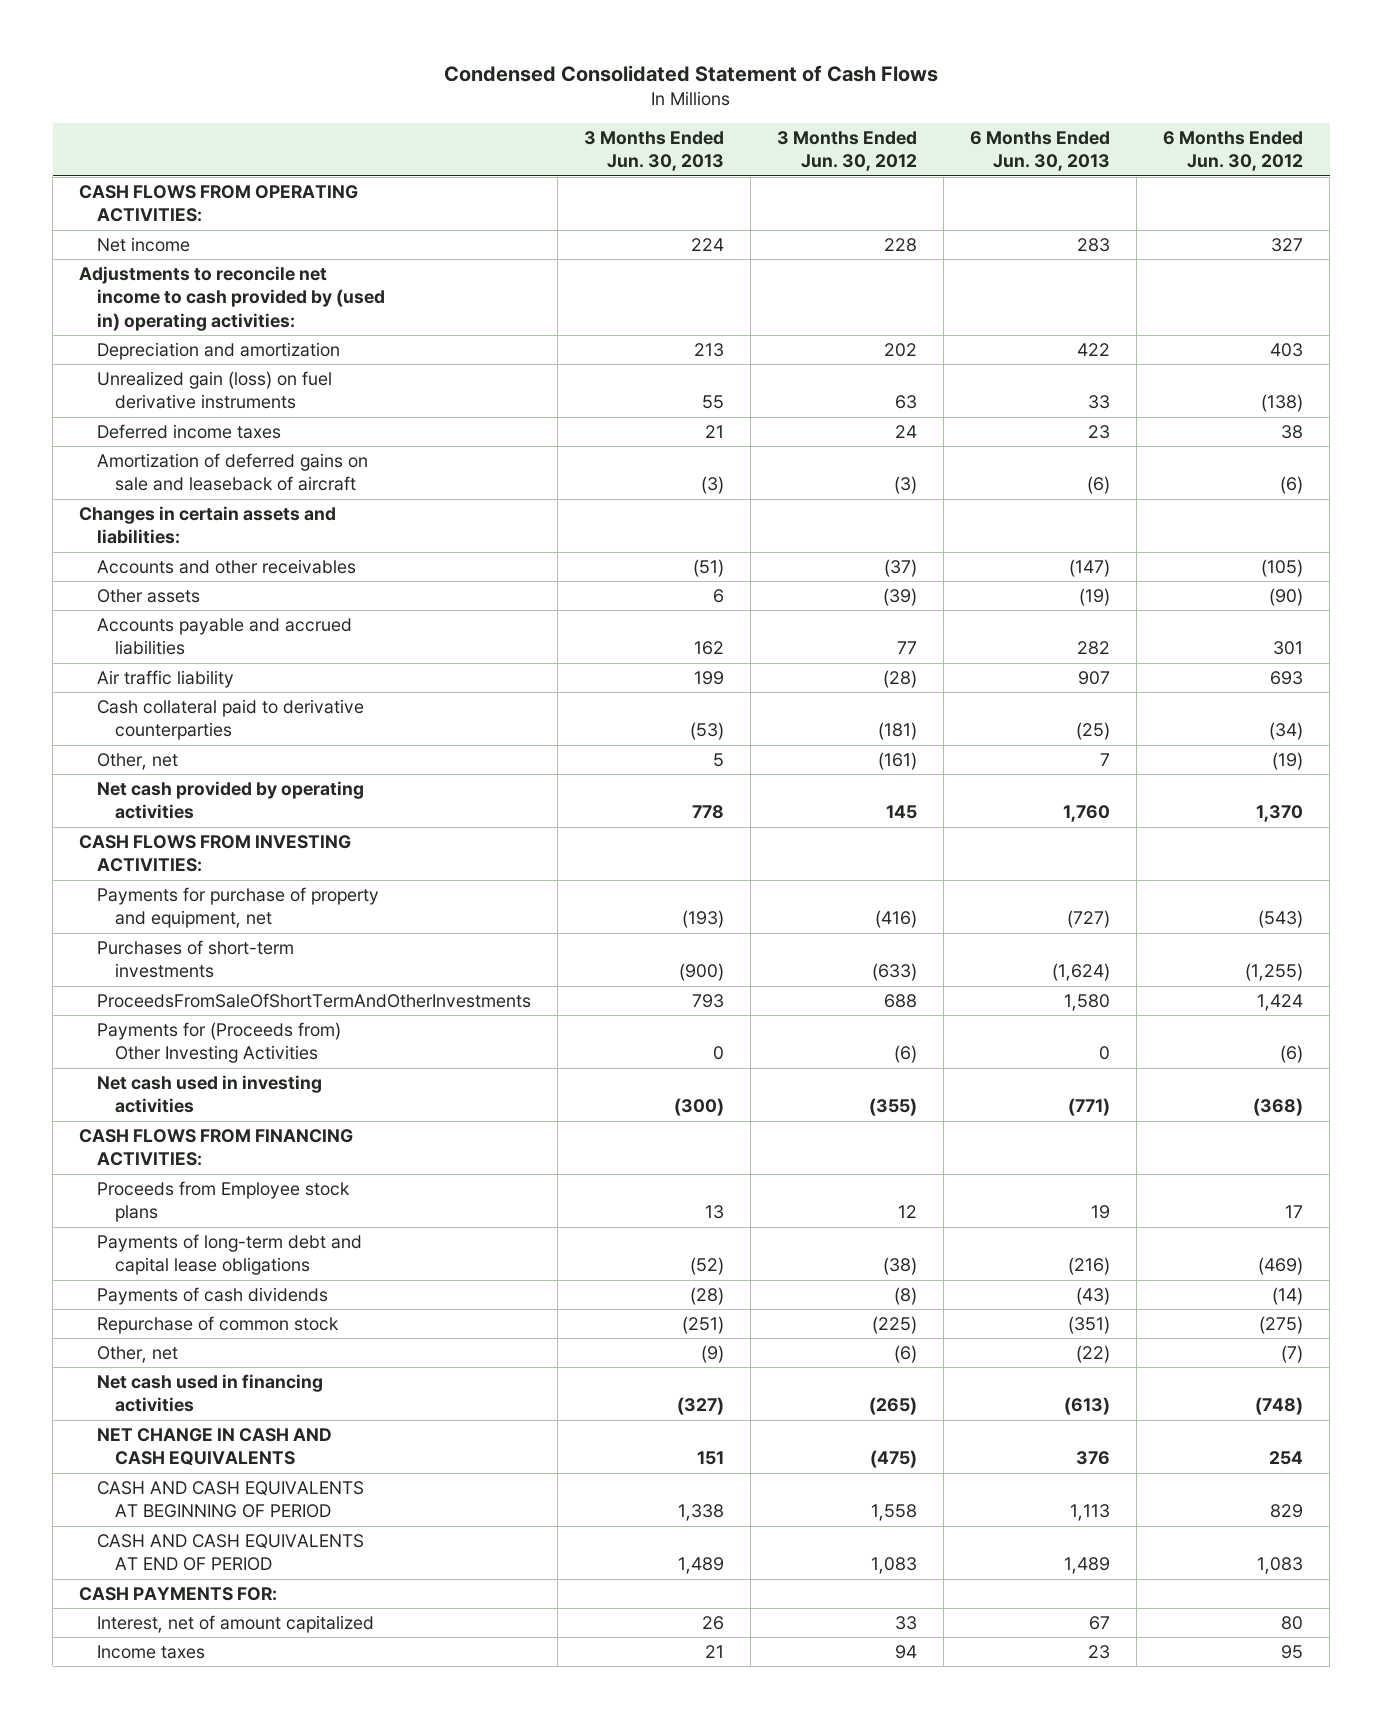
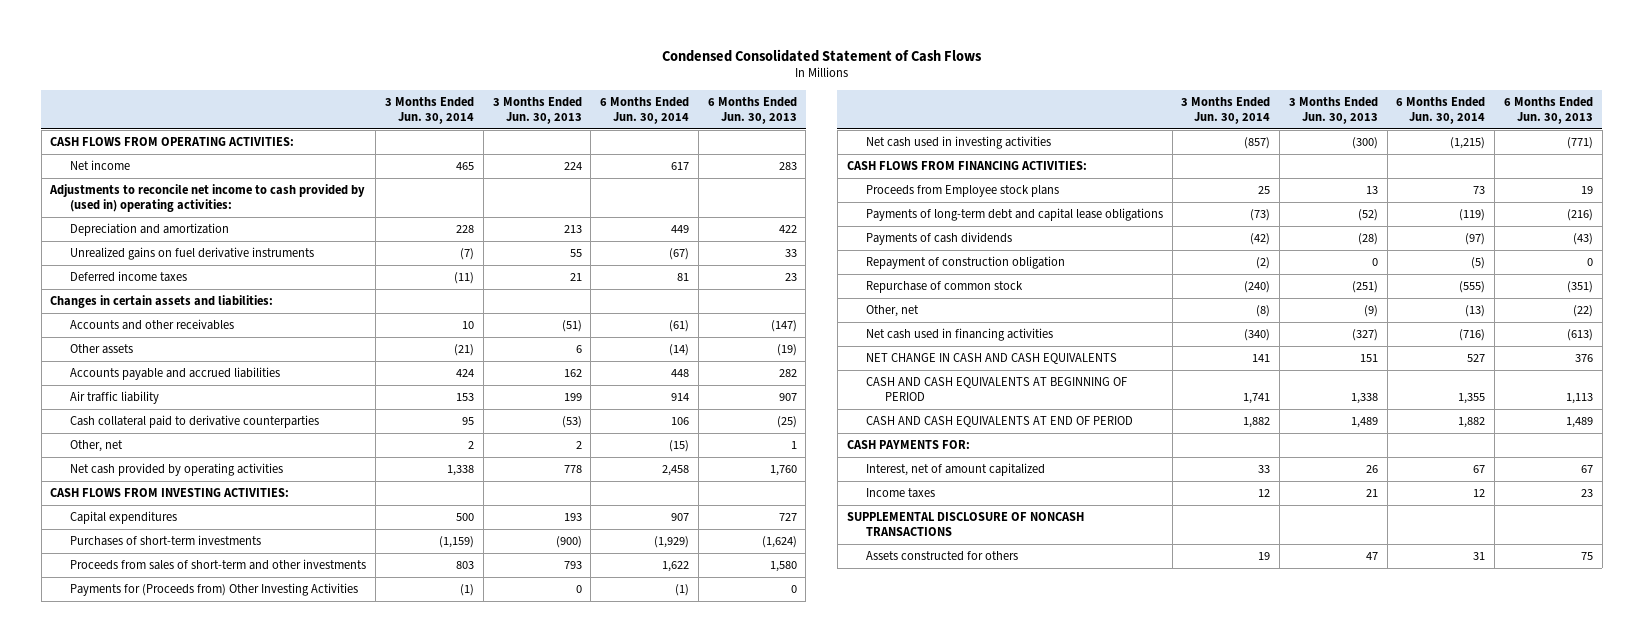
[777,131,918,172] 3 Months Ended Jun. 30, 2012 -> none
[1163,131,1304,172] 6 Months Ended Jun. 30, 2012 -> none
none -> [385,97,475,125] 3 Months Ended Jun. 30, 2014
none -> [600,97,690,125] 6 Months Ended Jun. 30, 2014
[96,371,332,410] Unrealized gain (loss) on fuel derivative instruments -> [69,247,314,261] Unrealized gains on fuel derivative instruments
[96,453,368,492] Amortization of deferred gains on sale and leaseback of aircraft -> none
[713,753,725,768] 5 -> [575,441,582,450] 2
[1100,753,1111,767] 7 -> [790,441,797,450] 1
[96,887,379,929] Payments for purchase of property and equipment, net -> none
none -> [69,511,177,525] Capital expenditures
[96,993,531,1009] ProceedsFromSaleOfShortTermAndOtherInvestments -> [69,559,366,571] Proceeds from sales of short-term and other investments
none -> [865,256,1065,270] Repayment of construction obligation
none -> [846,512,1084,537] SUPPLEMENTAL DISCLOSURE OF NONCASH TRANSACTIONS
none -> [865,551,1018,562] Assets constructed for others

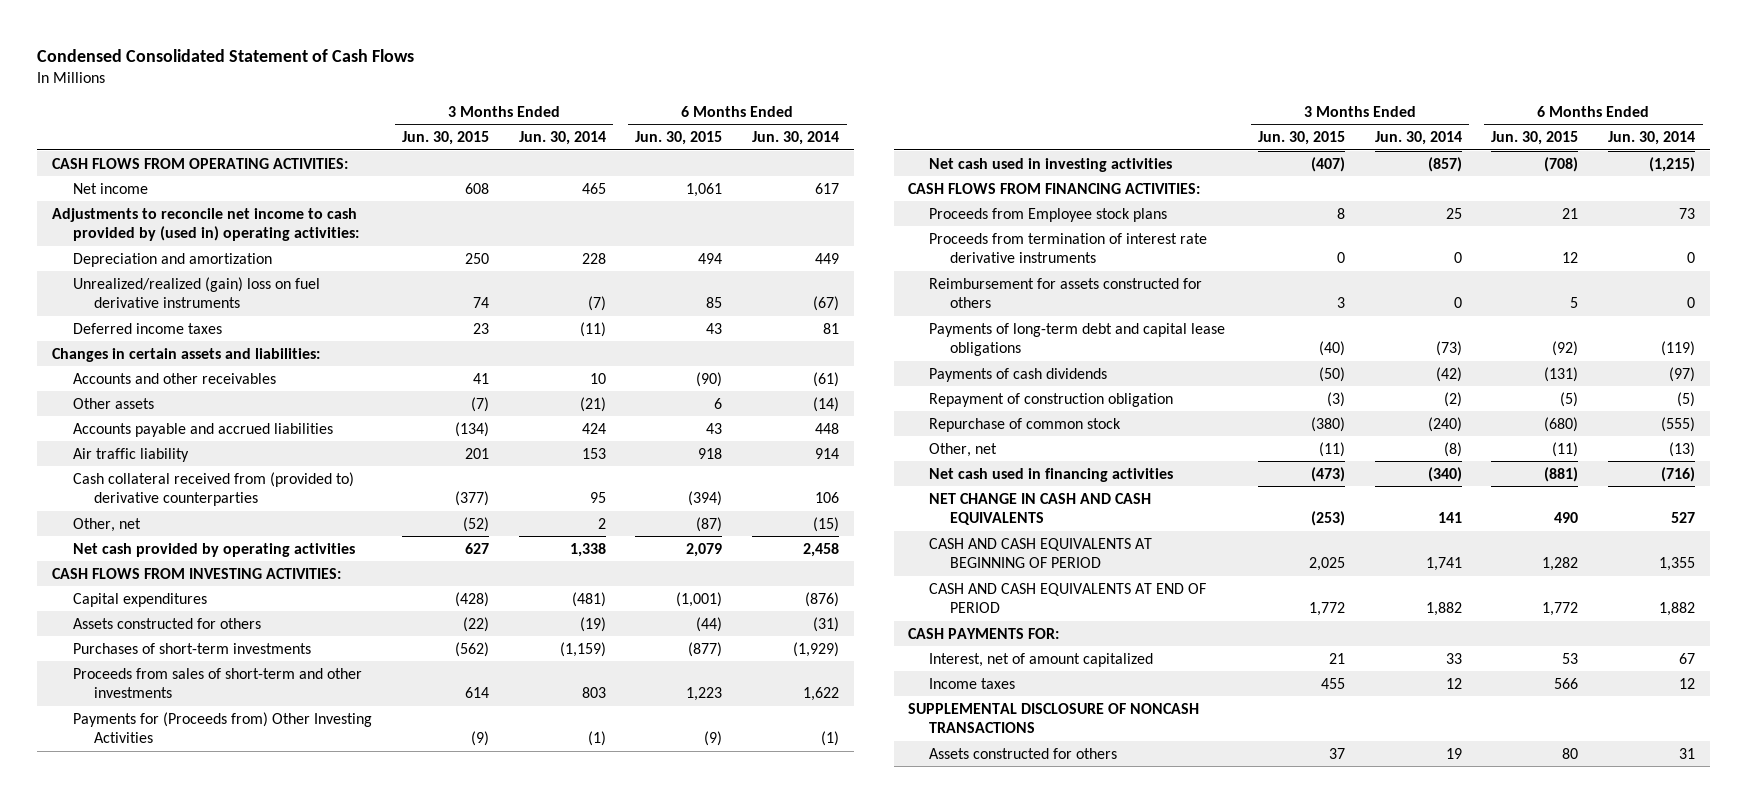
[492,97,582,125] 3 Months Ended Jun. 30, 2013 -> none
[707,97,797,125] 6 Months Ended Jun. 30, 2013 -> none
none -> [402,131,490,146] Jun. 30, 2015
none -> [635,131,723,146] Jun. 30, 2015
[69,247,314,261] Unrealized gains on fuel derivative instruments -> [73,276,321,308] Unrealized/realized (gain) loss on fuel derivative instruments
[69,415,319,429] Cash collateral paid to derivative counterparties -> [73,471,355,506] Cash collateral received from (provided to) derivative counterparties
[456,513,475,522] 500 -> [571,591,606,607] (481)
[671,513,690,522] 907 -> [805,591,840,607] (876)
none -> [73,617,262,629] Assets constructed for others
none -> [929,232,1208,263] Proceeds from termination of interest rate derivative instruments
none -> [929,277,1203,308] Reimbursement for assets constructed for others

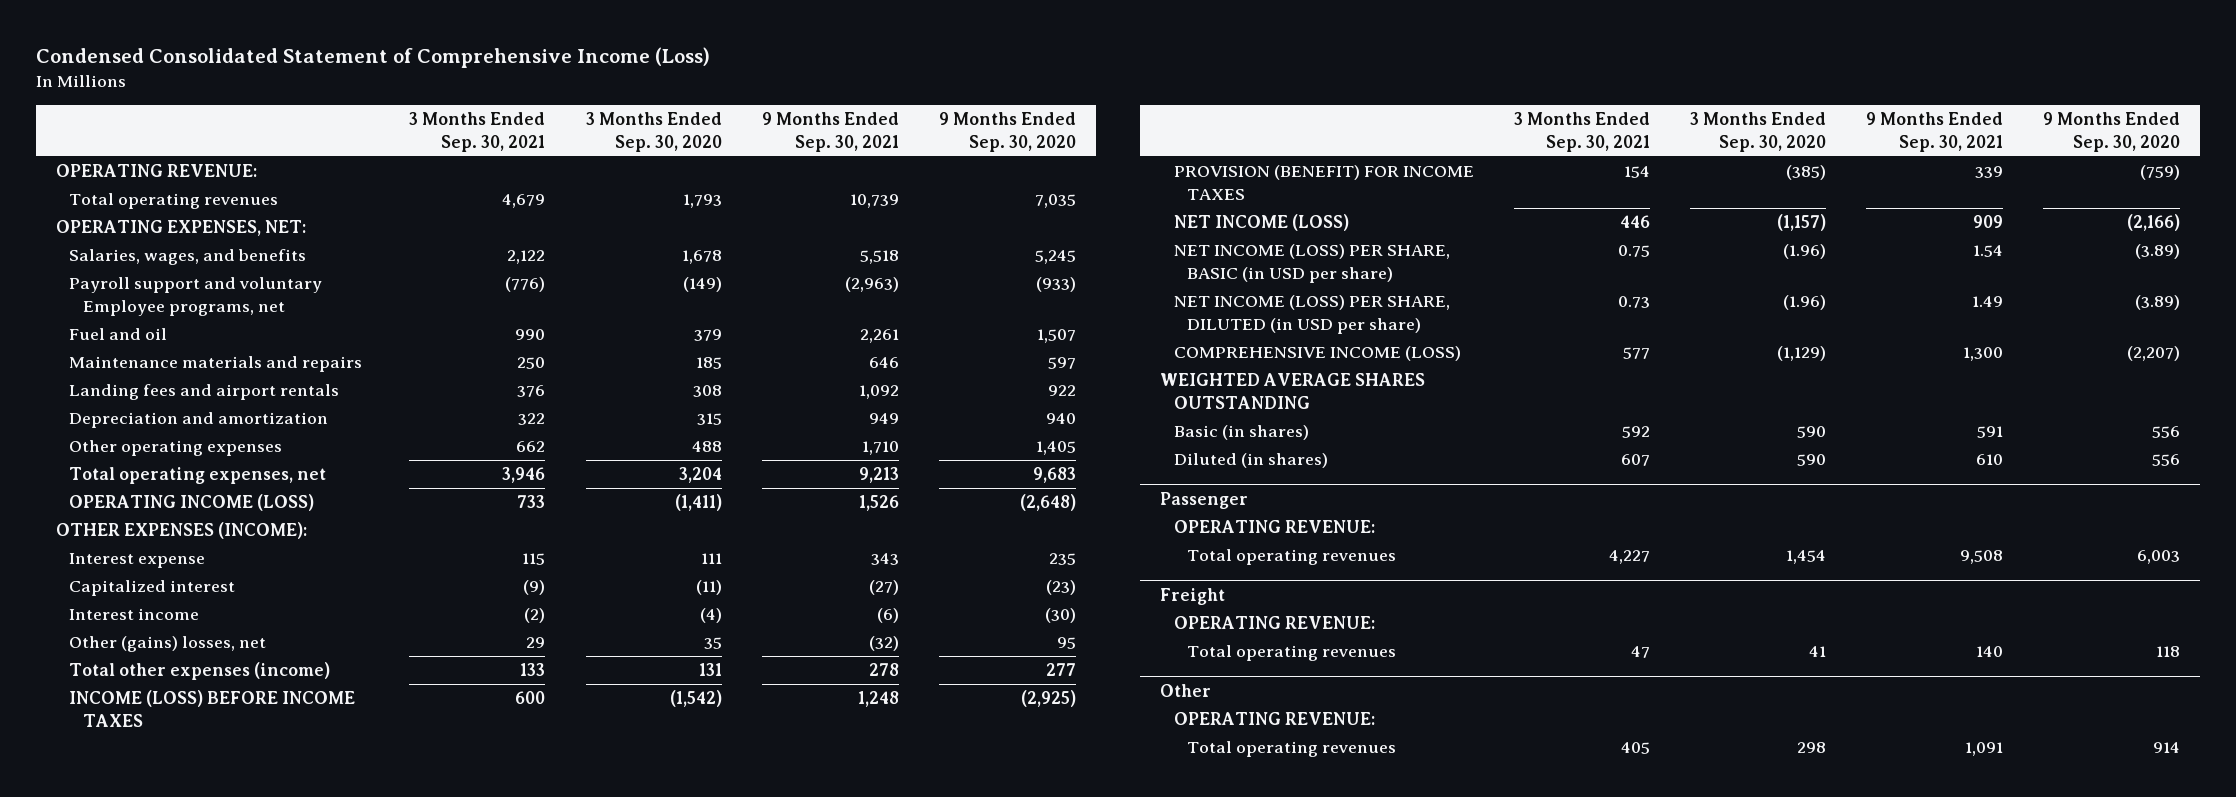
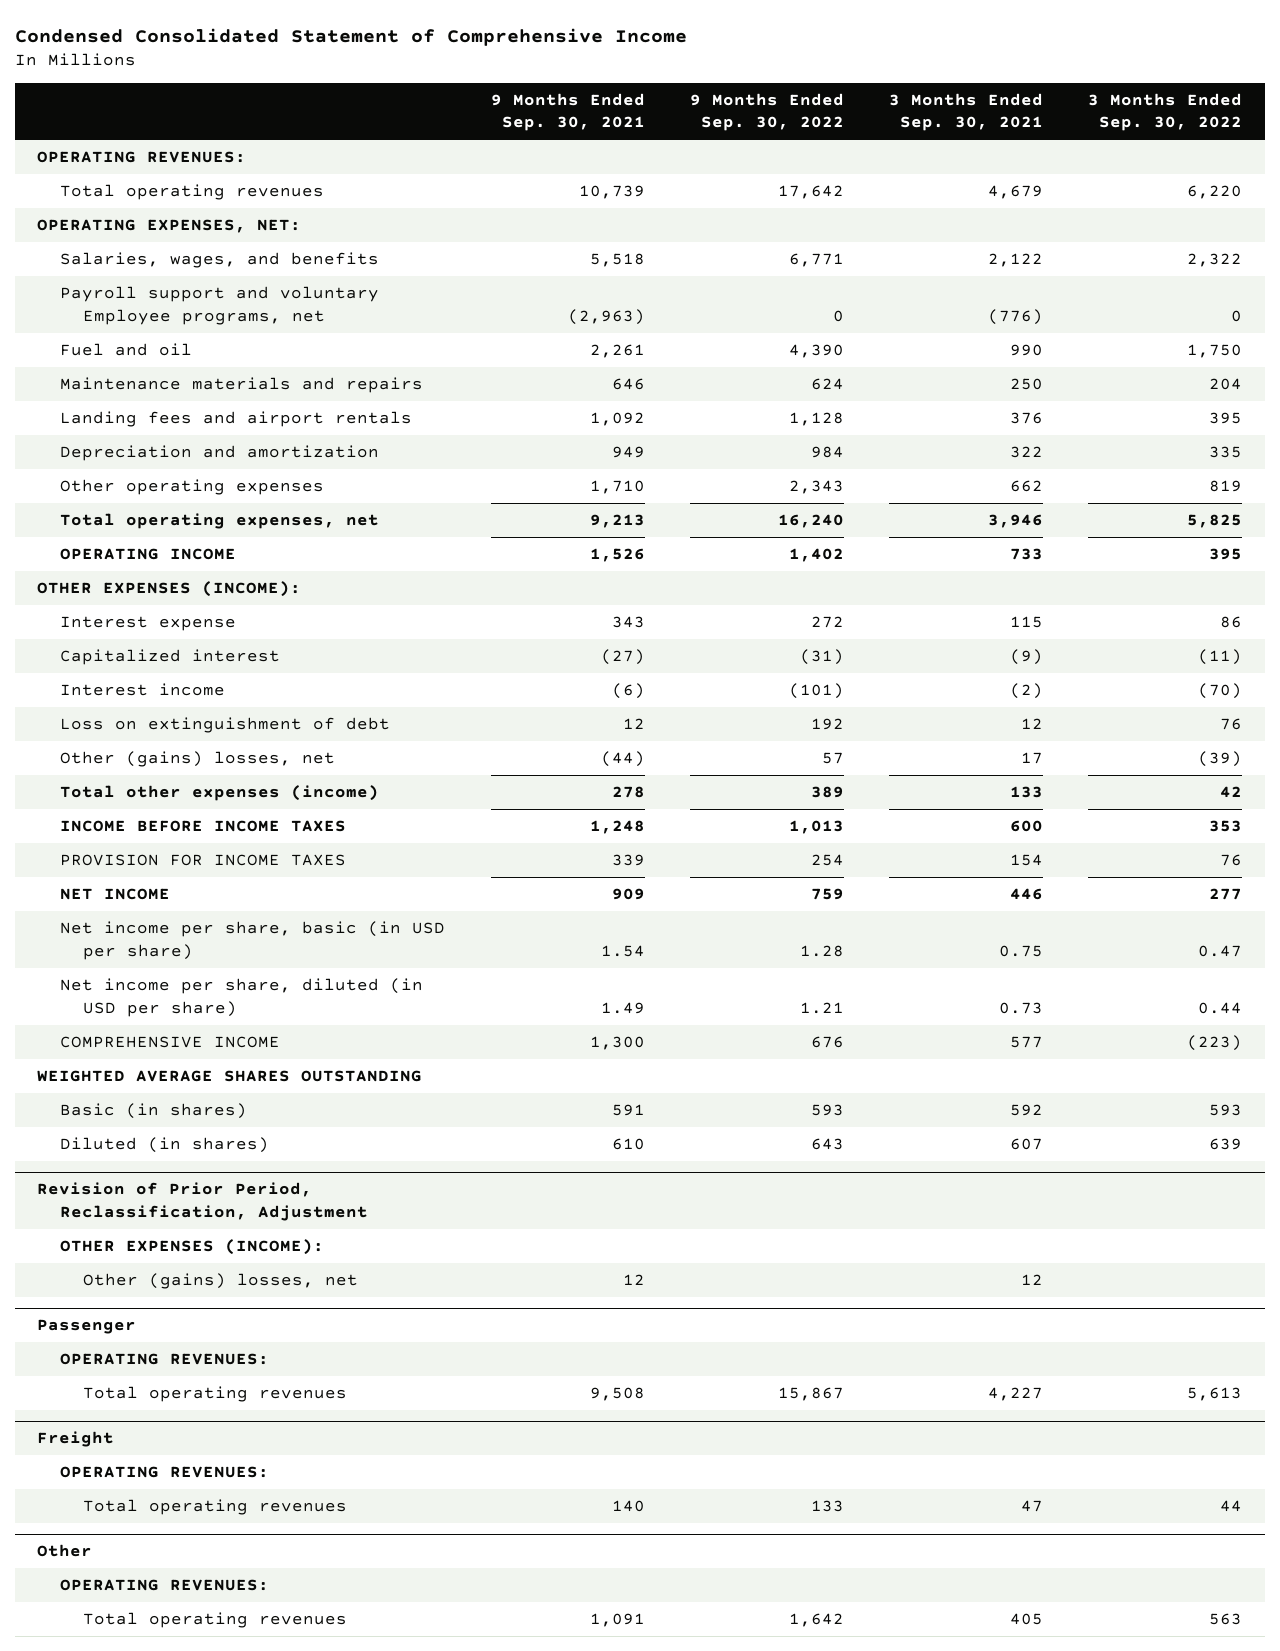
[35,47,710,69] Condensed Consolidated Statement of Comprehensive Income (Loss) -> [14,27,687,46] Condensed Consolidated Statement of Comprehensive Income
[585,112,722,152] 3 Months Ended Sep. 30, 2020 -> none
[938,112,1076,152] 9 Months Ended Sep. 30, 2020 -> none
none -> [689,92,844,132] 9 Months Ended Sep. 30, 2022
none -> [1088,92,1243,132] 3 Months Ended Sep. 30, 2022
[55,164,257,178] OPERATING REVENUE: -> [37,151,247,164] OPERATING REVENUES:
[69,494,315,512] OPERATING INCOME (LOSS) -> [60,548,237,561] OPERATING INCOME
none -> [60,717,391,734] Loss on extinguishment of debt
[526,637,546,649] 29 -> [1021,752,1044,765] 17
[868,636,899,652] (32) -> [600,751,645,768] (44)
[69,690,356,728] INCOME (LOSS) BEFORE INCOME TAXES -> [60,820,347,833] INCOME BEFORE INCOME TAXES
[1173,165,1474,201] PROVISION (BENEFIT) FOR INCOME TAXES -> [60,854,347,867] PROVISION FOR INCOME TAXES
[1173,214,1349,232] NET INCOME (LOSS) -> [60,888,171,901] NET INCOME
[1173,244,1450,284] NET INCOME (LOSS) PER SHARE, BASIC (in USD per share) -> [60,921,446,960] Net income per share, basic (in USD per share)
[1173,295,1450,335] NET INCOME (LOSS) PER SHARE, DILUTED (in USD per share) -> [60,978,424,1017] Net income per share, diluted (in USD per share)
[1173,346,1461,362] COMPREHENSIVE INCOME (LOSS) -> [60,1036,281,1049] COMPREHENSIVE INCOME
none -> [37,1182,369,1221] Revision of Prior Period, Reclassification, Adjustment
none -> [60,1239,325,1256] OTHER EXPENSES (INCOME):
none -> [83,1273,359,1290] Other (gains) losses, net
[1173,520,1375,534] OPERATING REVENUE: -> [60,1353,270,1366] OPERATING REVENUES:
[1173,616,1375,630] OPERATING REVENUE: -> [60,1466,270,1479] OPERATING REVENUES:
[1173,712,1375,726] OPERATING REVENUE: -> [60,1579,270,1592] OPERATING REVENUES:

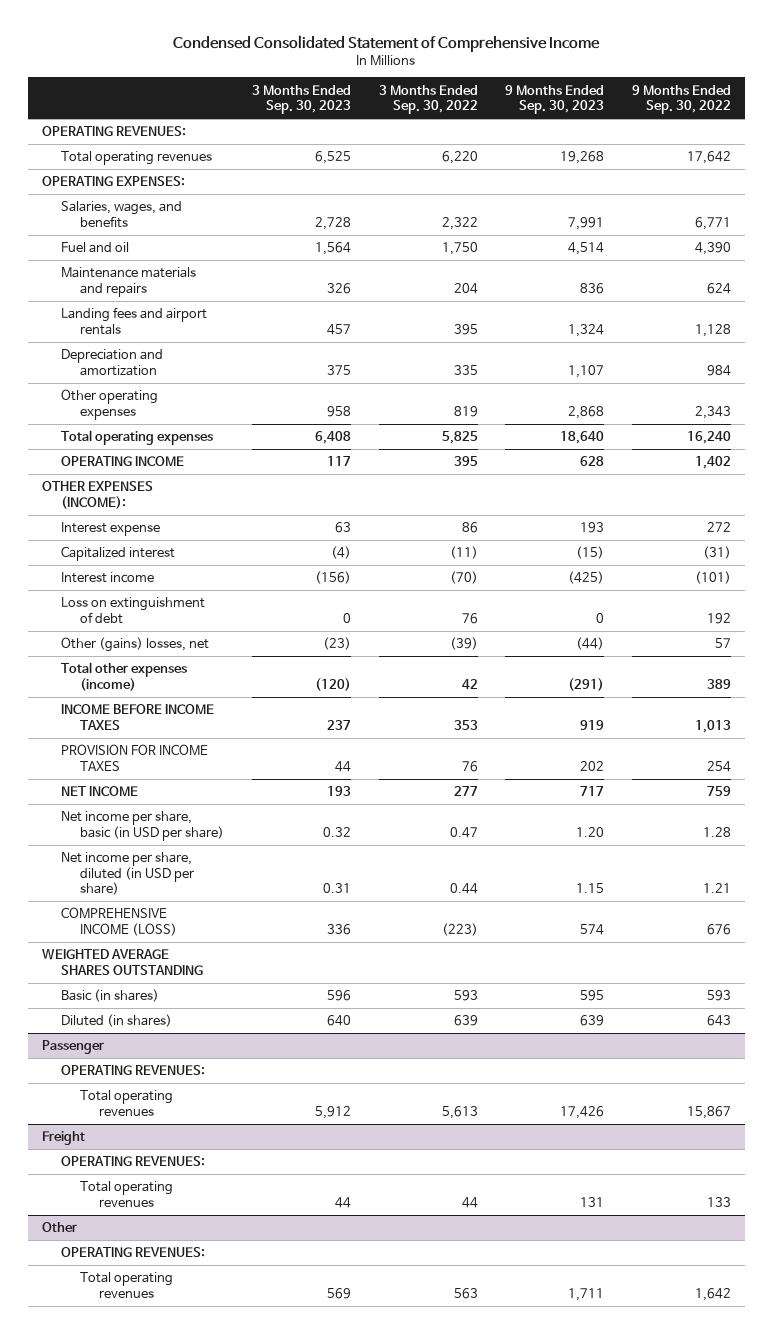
[490,92,645,132] 9 Months Ended Sep. 30, 2021 -> none
[889,92,1044,132] 3 Months Ended Sep. 30, 2021 -> none
none -> [251,84,351,115] 3 Months Ended Sep. 30, 2023
none -> [505,84,605,115] 9 Months Ended Sep. 30, 2023
[37,219,302,234] OPERATING EXPENSES, NET: -> [41,176,185,187] OPERATING EXPENSES:
[60,286,380,325] Payroll support and voluntary Employee programs, net -> none
[60,513,380,530] Total operating expenses, net -> [60,430,213,446] Total operating expenses
[60,1036,281,1049] COMPREHENSIVE INCOME -> [60,907,178,936] COMPREHENSIVE INCOME (LOSS)
[37,1182,369,1221] Revision of Prior Period, Reclassification, Adjustment -> none
[60,1239,325,1256] OTHER EXPENSES (INCOME): -> none
[83,1273,359,1290] Other (gains) losses, net -> none

